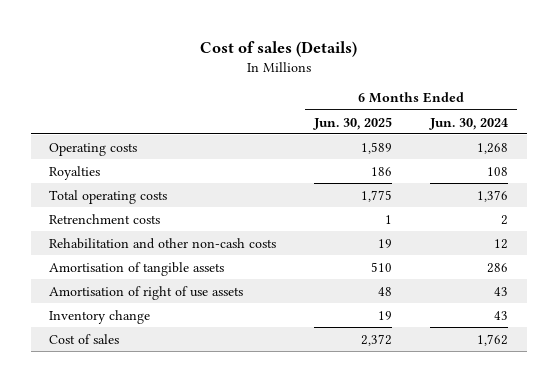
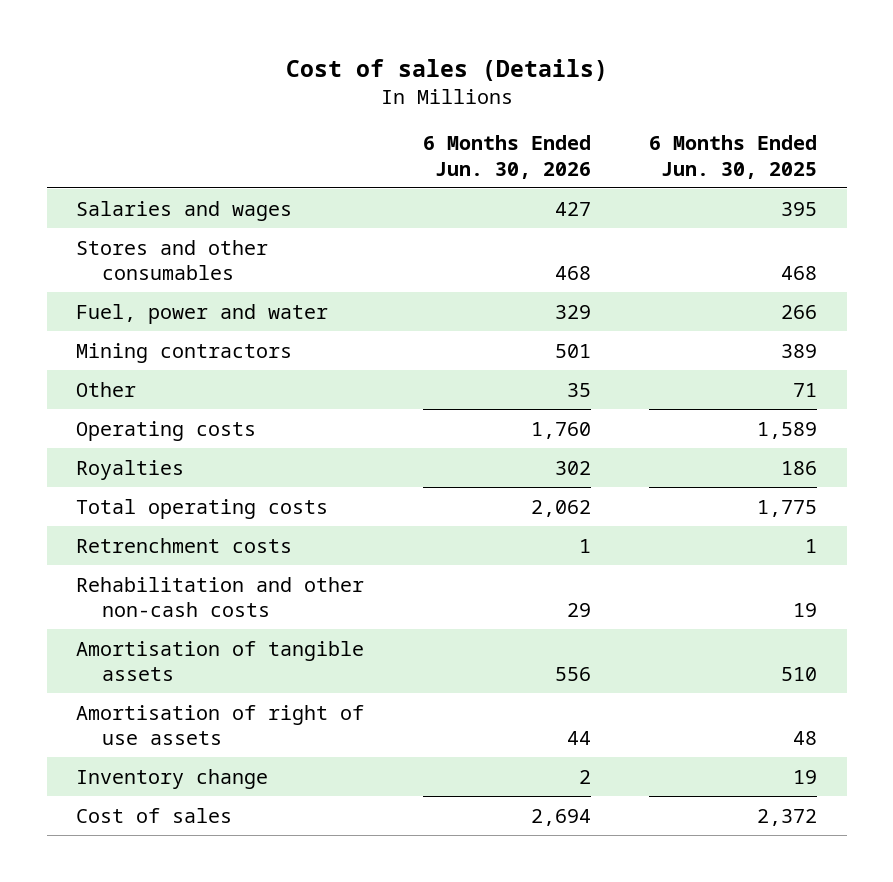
[428,117,508,130] Jun. 30, 2024 -> none
none -> [422,135,591,179] 6 Months Ended Jun. 30, 2026
none -> [75,200,292,221] Salaries and wages
none -> [75,239,268,280] Stores and other consumables
none -> [75,303,328,324] Fuel, power and water
none -> [75,342,292,363] Mining contractors
none -> [75,381,136,397] Other

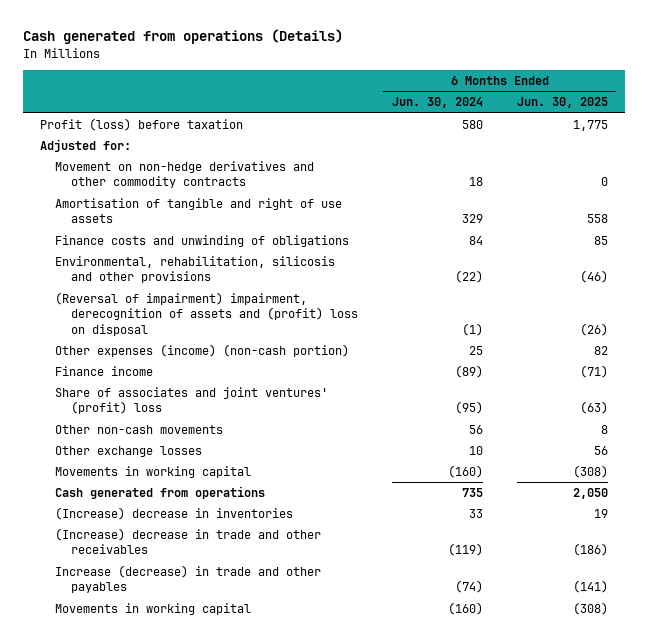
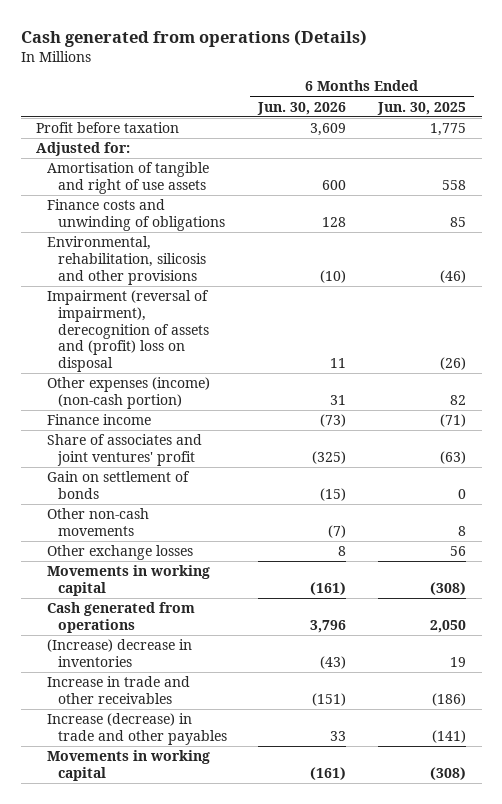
[391,97,483,109] Jun. 30, 2024 -> none
none -> [257,101,347,115] Jun. 30, 2026
[39,118,243,132] Profit (loss) before taxation -> [36,122,180,134] Profit before taxation
[55,161,315,189] Movement on non-hedge derivatives and other commodity contracts -> none
[55,292,358,336] (Reversal of impairment) impairment, derecognition of assets and (profit) loss on disposal -> [47,290,210,372] Impairment (reversal of impairment), derecognition of assets and (profit) loss on disposal
[55,387,329,415] Share of associates and joint ventures' (profit) loss -> [47,434,203,466] Share of associates and joint ventures' profit
none -> [47,471,191,499] Gain on settlement of bonds
[55,528,322,555] (Increase) decrease in trade and other receivables -> [47,676,191,704] Increase in trade and other receivables

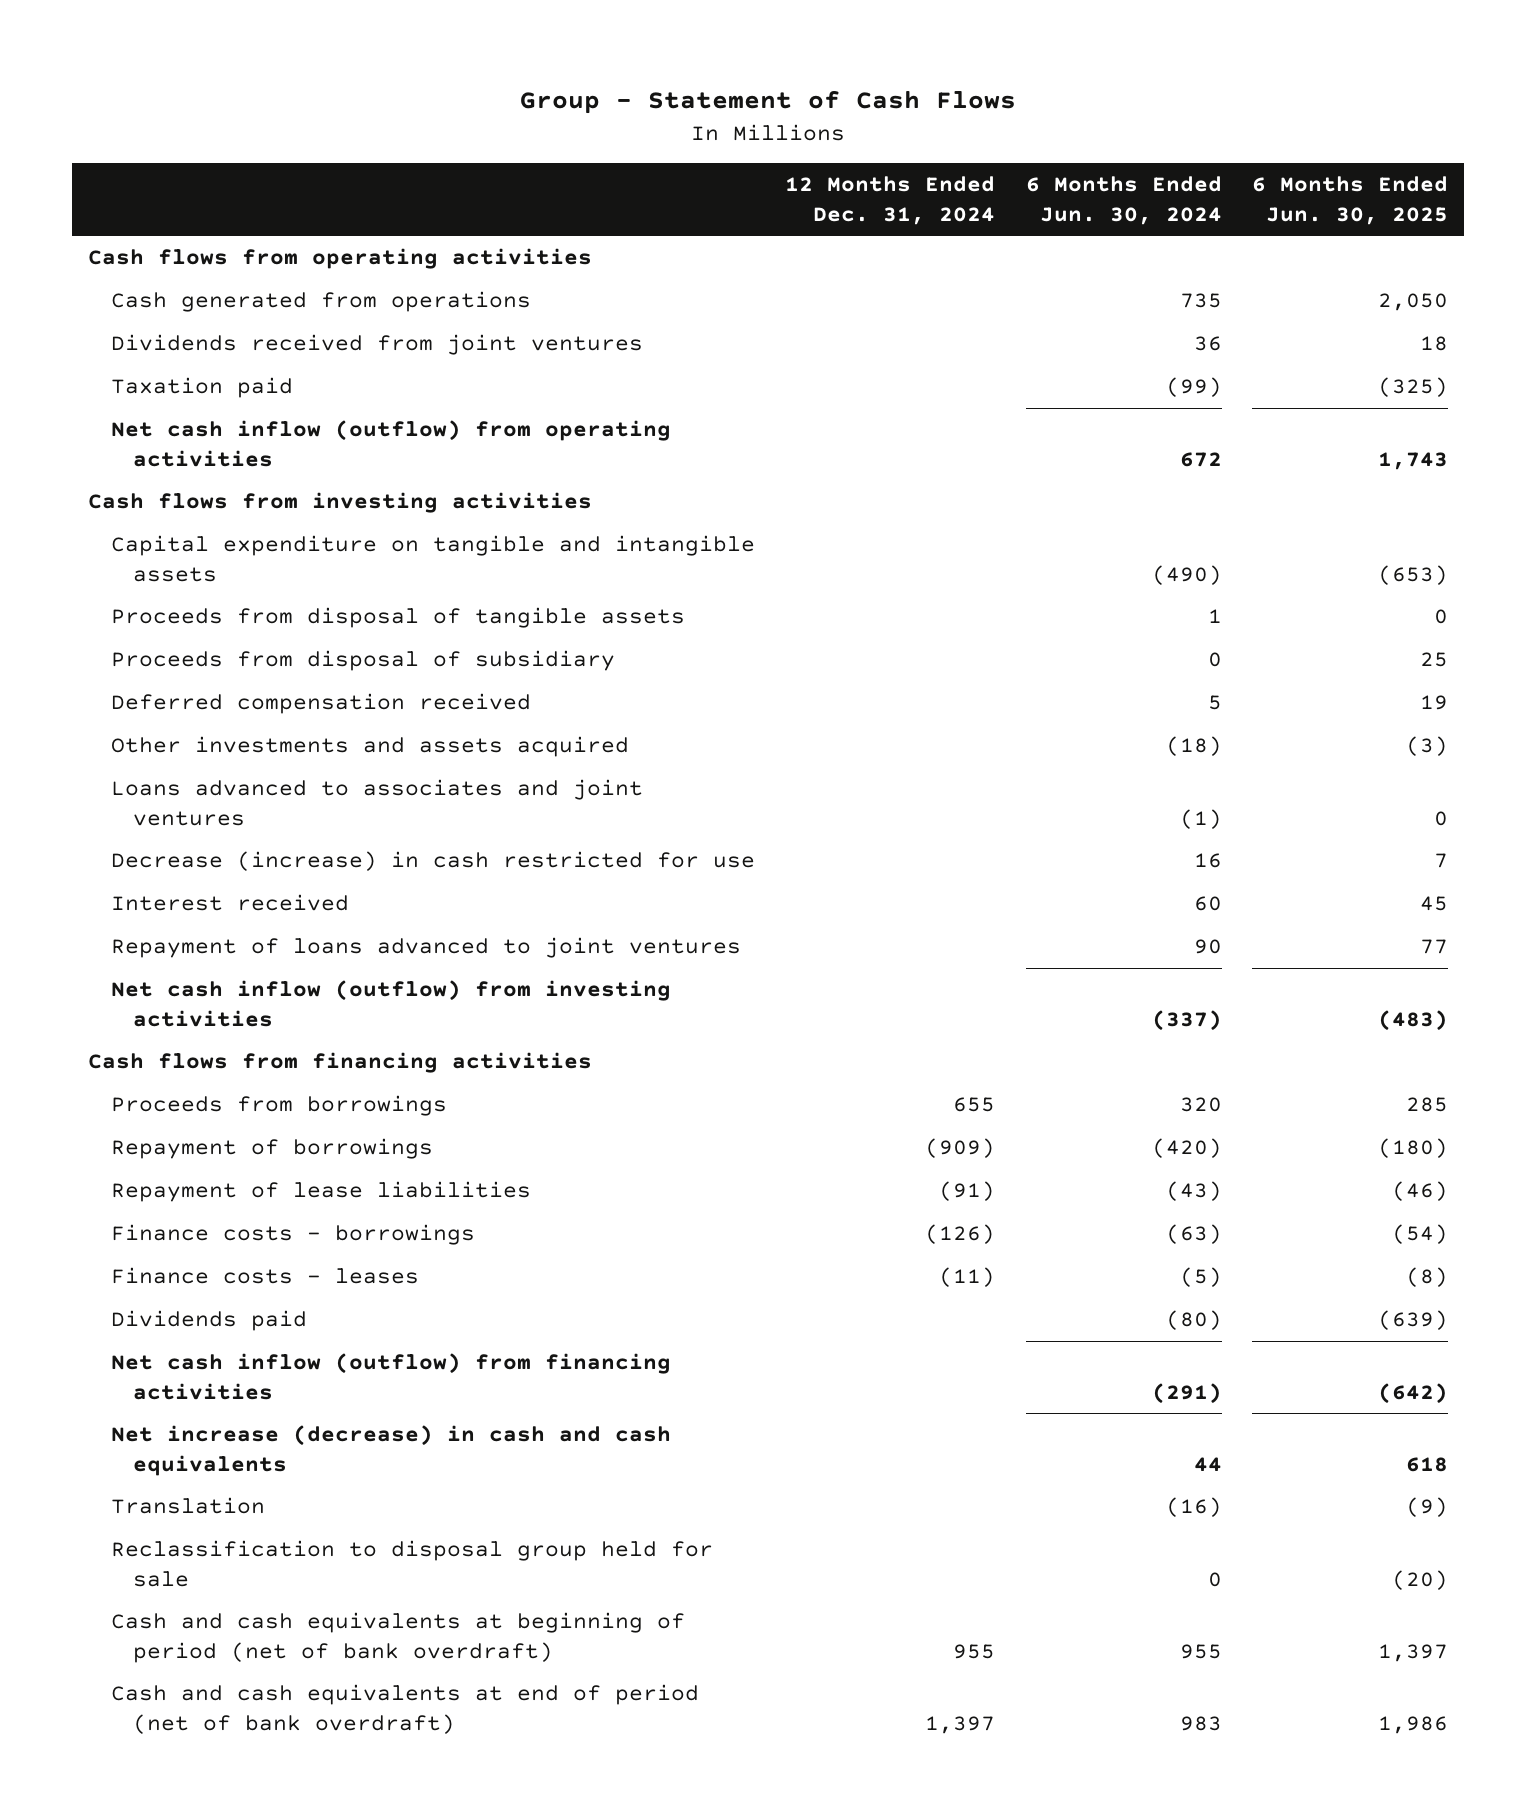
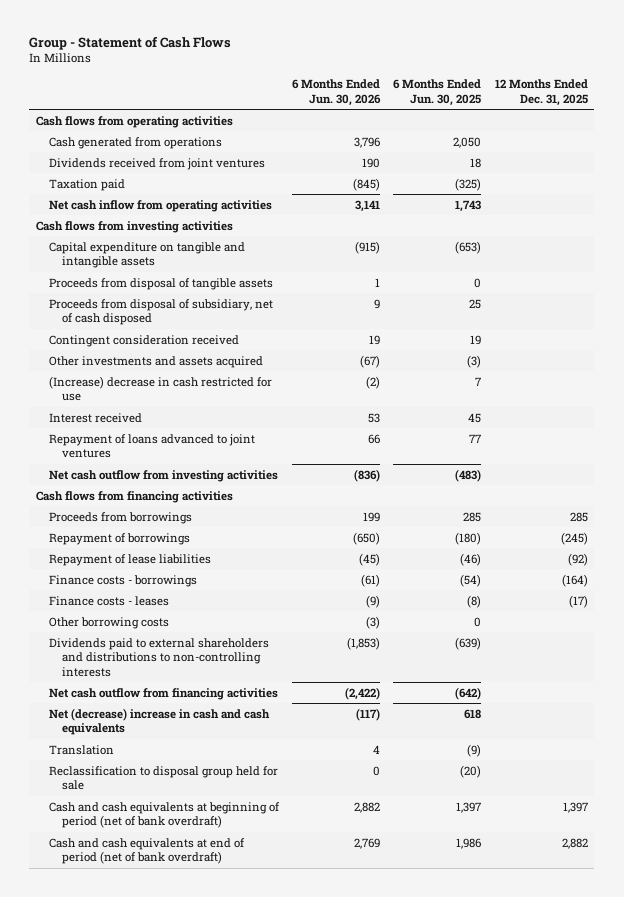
[785,176,996,225] 12 Months Ended Dec. 31, 2024 -> none
[1025,176,1222,225] 6 Months Ended Jun. 30, 2024 -> none
none -> [292,79,382,106] 6 Months Ended Jun. 30, 2026
none -> [494,79,588,106] 12 Months Ended Dec. 31, 2025
[110,420,671,467] Net cash inflow (outflow) from operating activities -> [48,199,272,212] Net cash inflow from operating activities
[110,693,531,715] Deferred compensation received -> none
[110,650,615,672] Proceeds from disposal of subsidiary -> [48,298,273,326] Proceeds from disposal of subsidiary, net of cash disposed
none -> [48,334,239,347] Contingent consideration received
[110,779,643,826] Loans advanced to associates and joint ventures -> none
[110,851,755,872] Decrease (increase) in cash restricted for use -> [48,375,272,402] (Increase) decrease in cash restricted for use
[110,980,671,1027] Net cash inflow (outflow) from investing activities -> [48,469,278,482] Net cash outflow from investing activities
none -> [48,616,169,629] Other borrowing costs
[110,1310,307,1332] Dividends paid -> [48,637,269,677] Dividends paid to external shareholders and distributions to non-controlling interests
[110,1353,671,1400] Net cash inflow (outflow) from financing activities -> [48,687,278,700] Net cash outflow from financing activities
[110,1425,671,1476] Net increase (decrease) in cash and cash equivalents -> [48,707,270,736] Net (decrease) increase in cash and cash equivalents

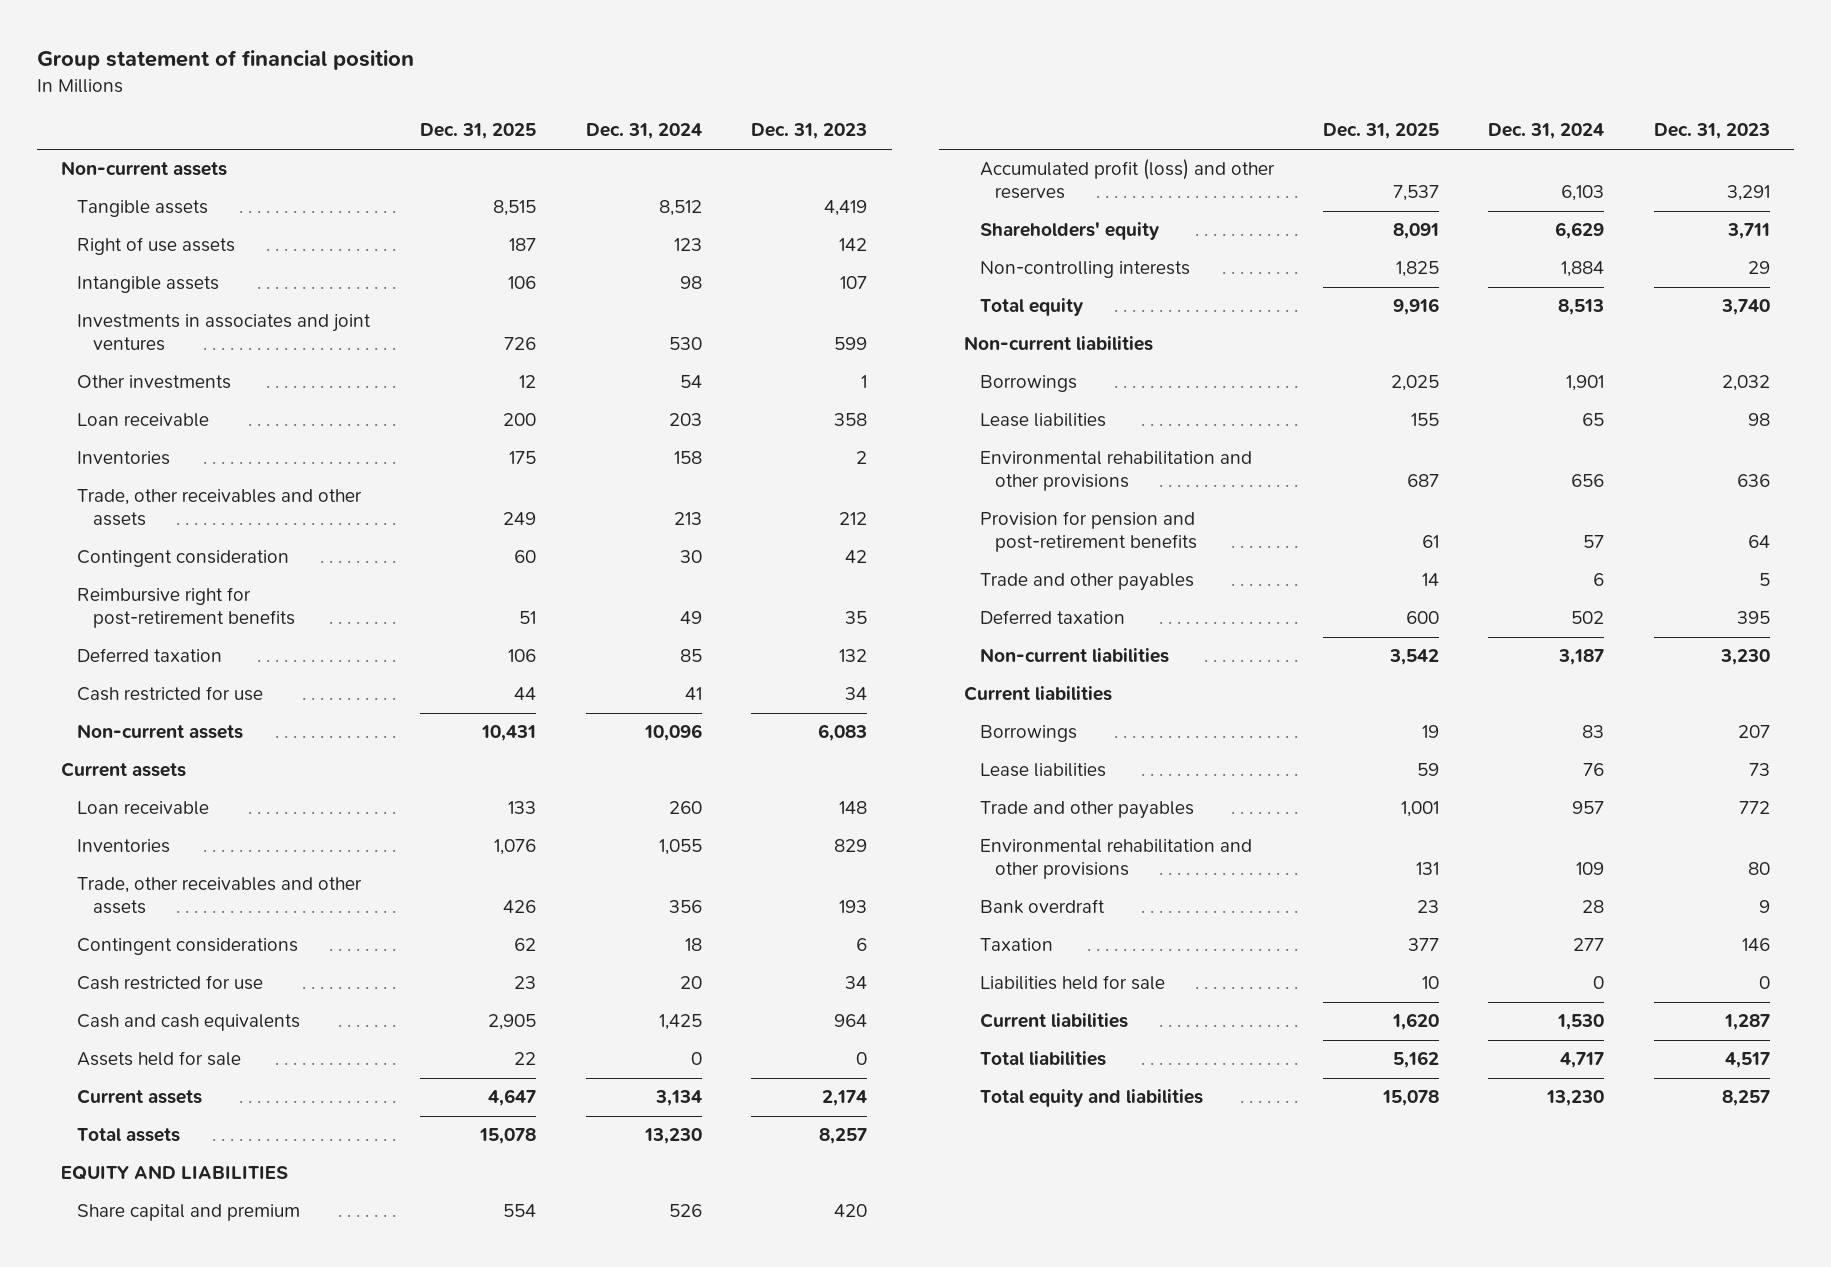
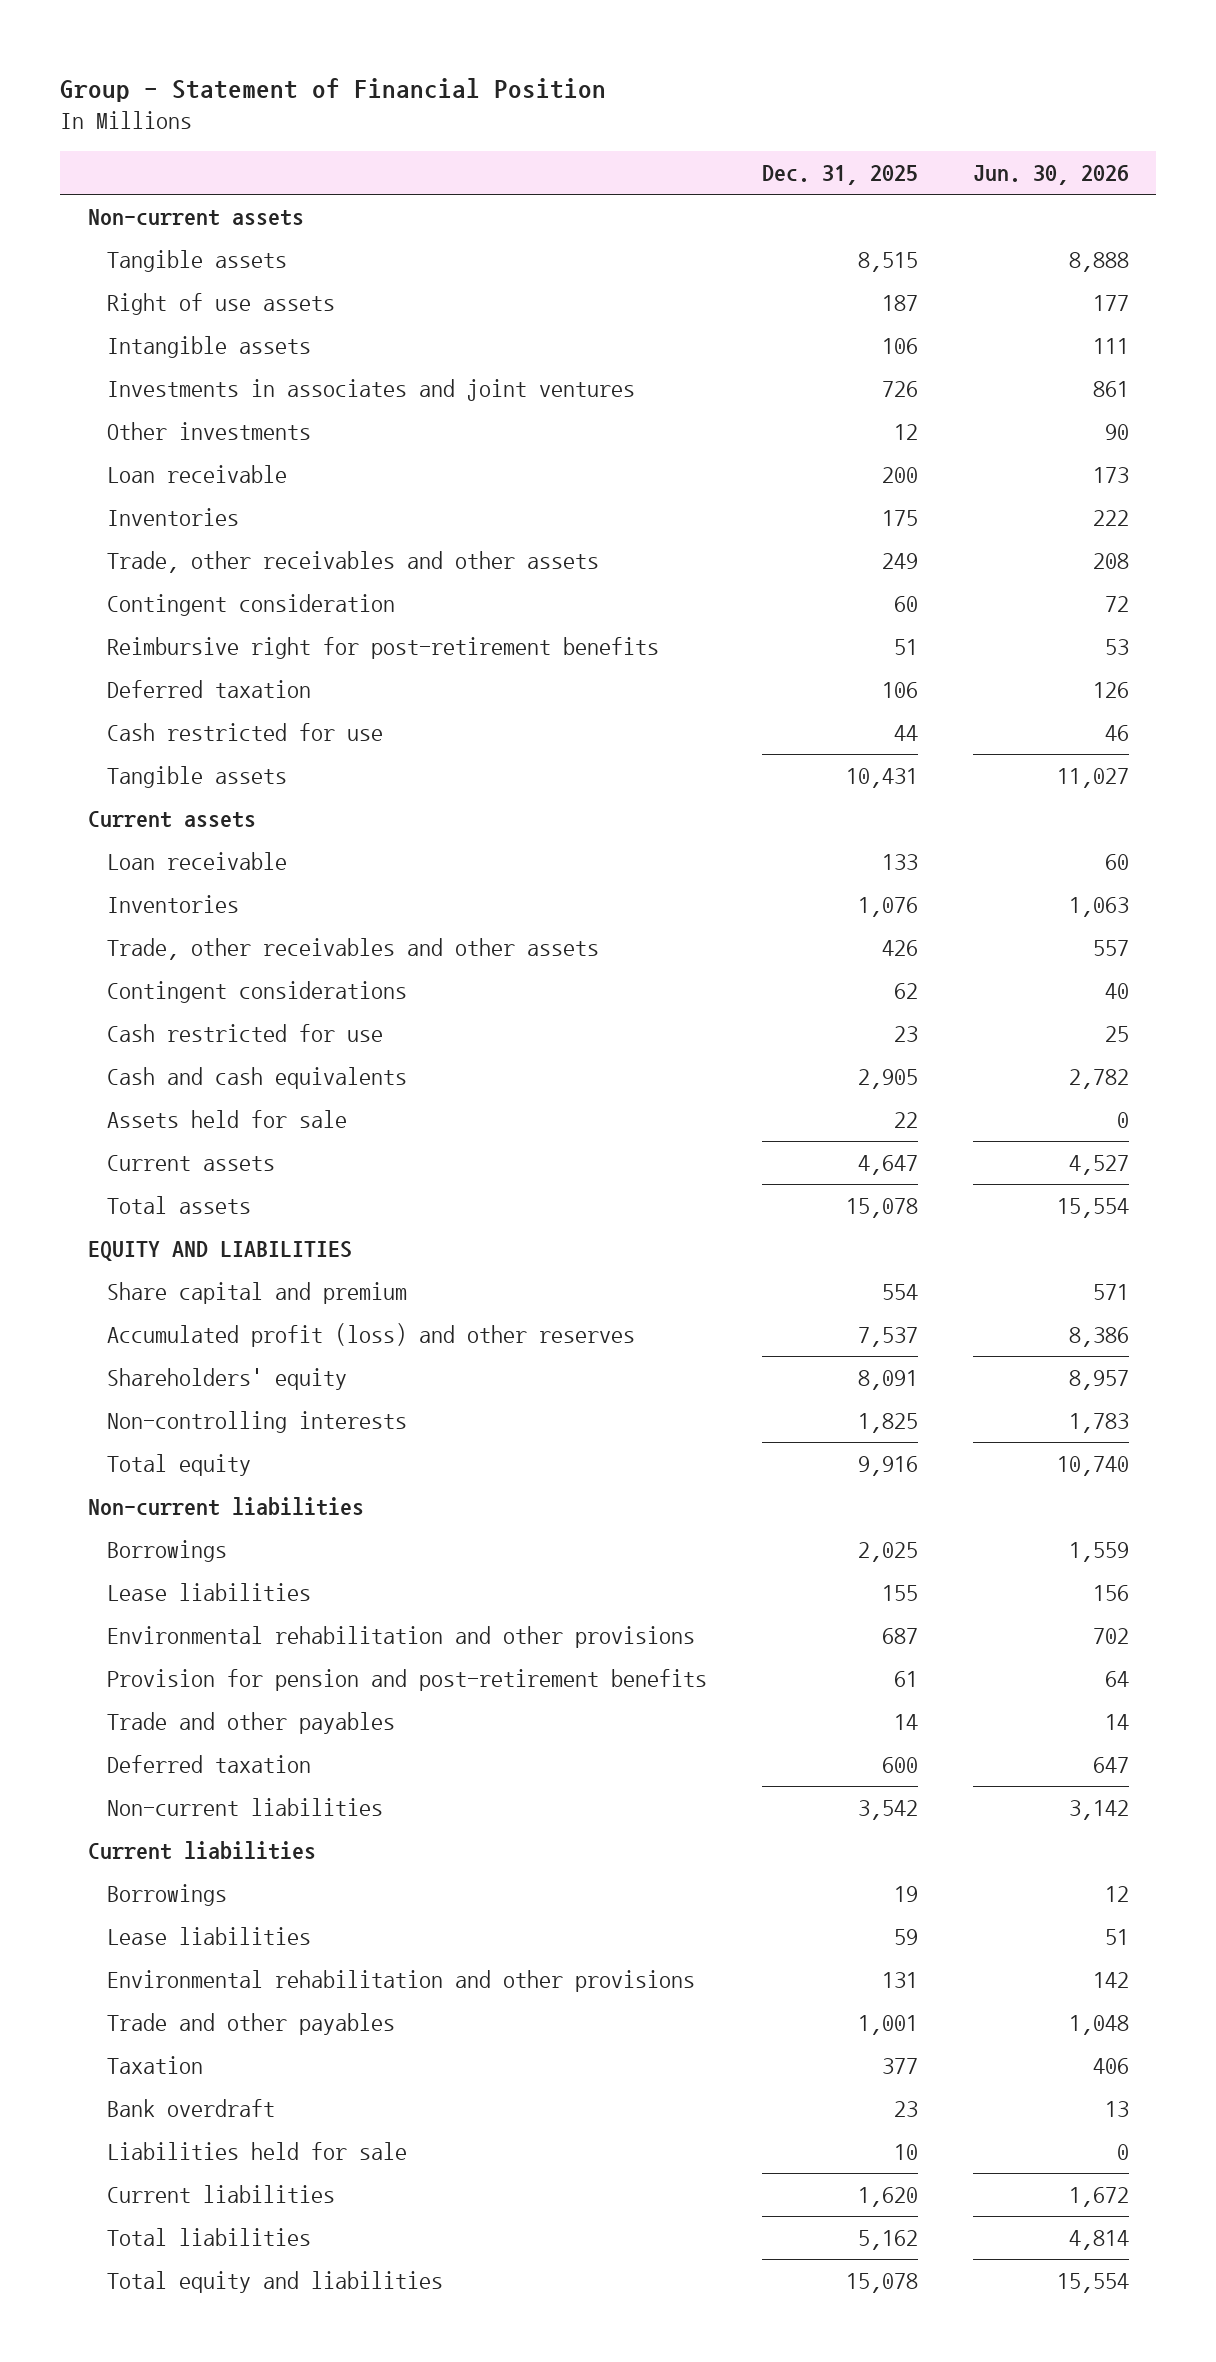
[36,50,414,71] Group statement of financial position -> [60,77,607,102] Group - Statement of Financial Position
[585,123,702,140] Dec. 31, 2024 -> none
[751,123,868,140] Dec. 31, 2023 -> none
none -> [972,165,1129,186] Jun. 30, 2026
[77,724,244,740] Non-current assets -> [107,765,288,788] Tangible assets
[979,801,1194,820] Trade and other payables -> [107,2012,396,2035] Trade and other payables
[979,899,1105,915] Bank overdraft -> [107,2098,276,2117] Bank overdraft

